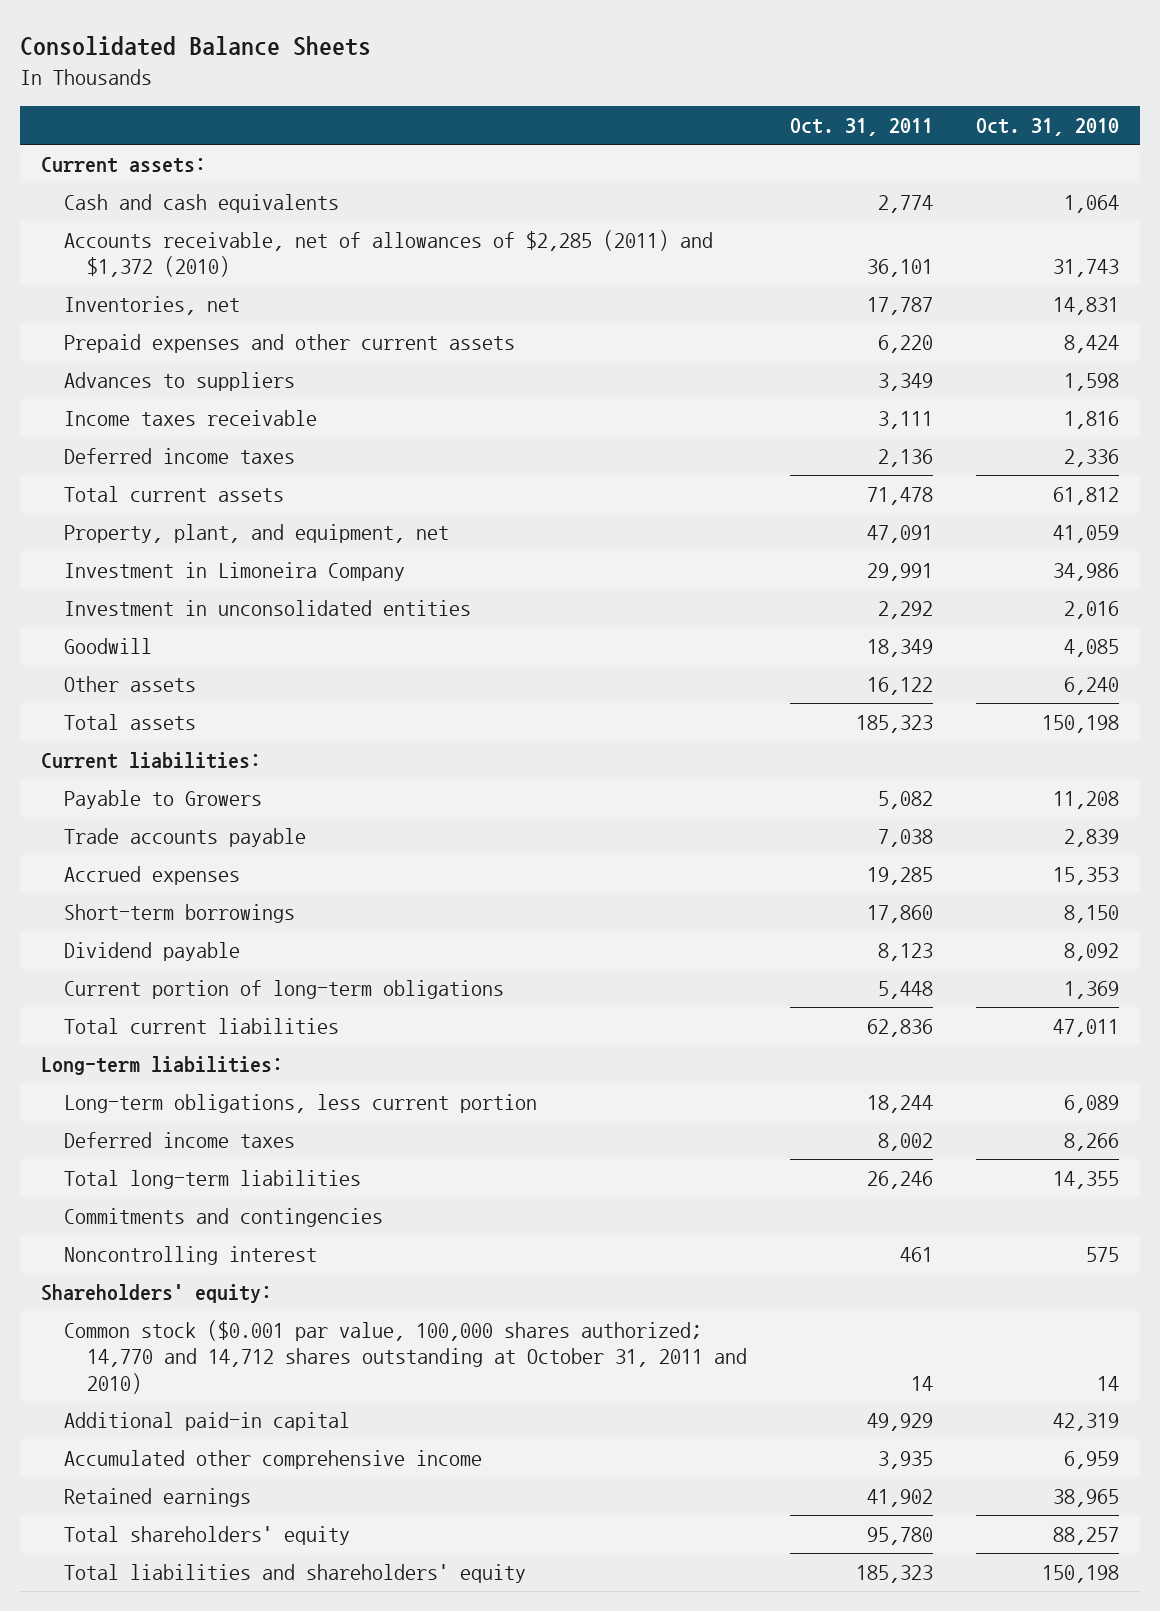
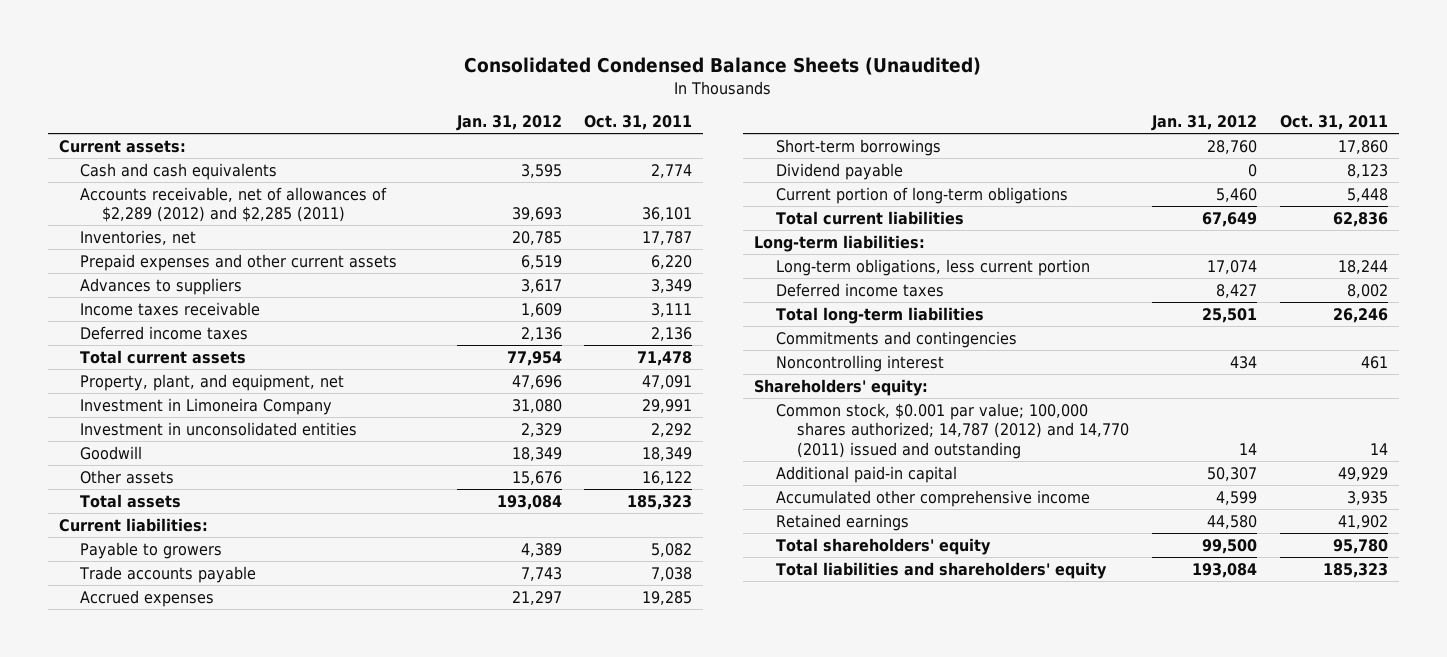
[19,36,371,57] Consolidated Balance Sheets -> [464,57,982,76] Consolidated Condensed Balance Sheets (Unaudited)
[975,118,1119,137] Oct. 31, 2010 -> none
none -> [455,115,562,132] Jan. 31, 2012
[63,230,713,278] Accounts receivable, net of allowances of $2,285 (2011) and $1,372 (2010) -> [80,186,388,223] Accounts receivable, net of allowances of $2,289 (2012) and $2,285 (2011)
[63,790,262,810] Payable to Growers -> [80,541,223,559] Payable to growers
[63,1320,747,1394] Common stock ($0.001 par value, 100,000 shares authorized; 14,770 and 14,712 shares outstanding at October 31, 2011 and 2010) -> [775,402,1130,459] Common stock, $0.001 par value; 100,000 shares authorized; 14,787 (2012) and 14,770 (2011) issued and outstanding

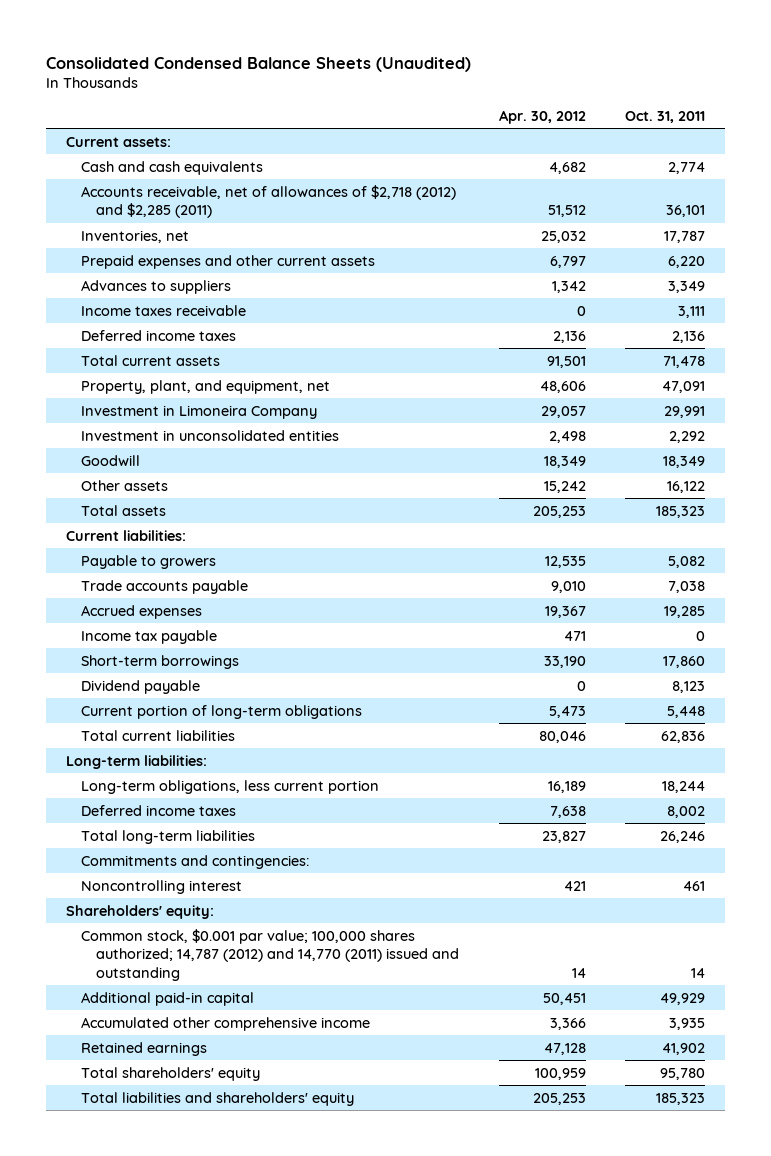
[455,115,562,132] Jan. 31, 2012 -> none
none -> [498,109,586,124] Apr. 30, 2012
[80,186,388,223] Accounts receivable, net of allowances of $2,289 (2012) and $2,285 (2011) -> [81,184,457,219] Accounts receivable, net of allowances of $2,718 (2012) and $2,285 (2011)
none -> [81,629,218,644] Income tax payable
[775,330,1017,348] Commitments and contingencies -> [81,854,310,869] Commitments and contingencies:

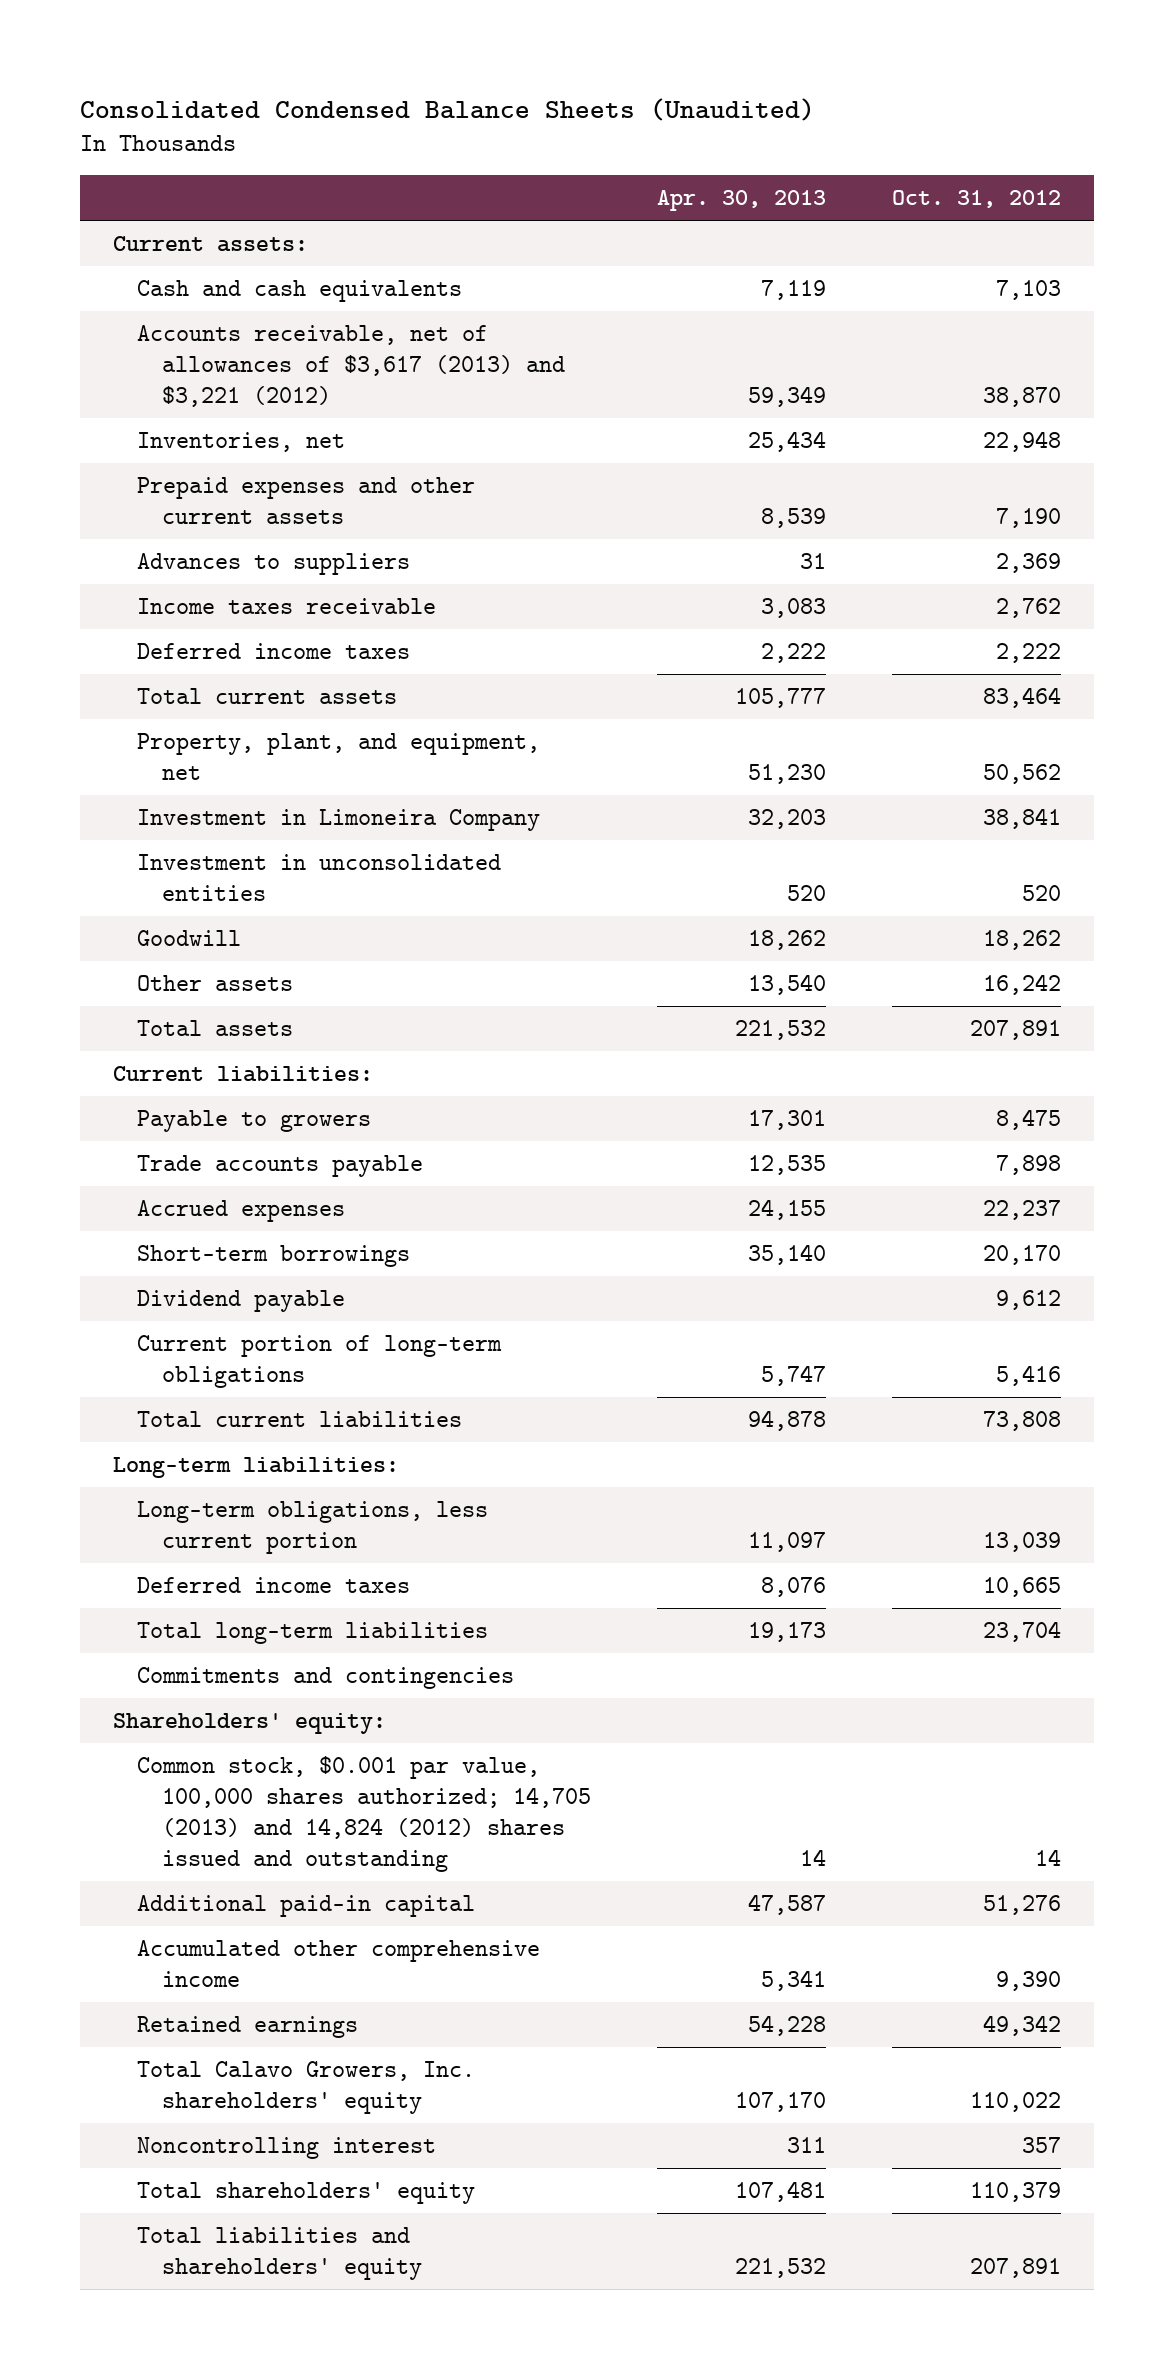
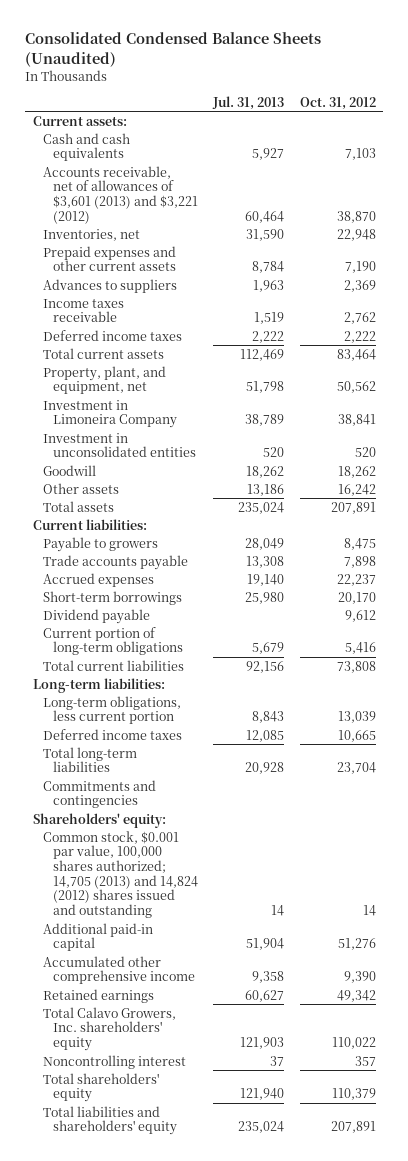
[656,190,826,212] Apr. 30, 2013 -> none
none -> [212,95,285,110] Jul. 31, 2013
[137,325,566,408] Accounts receivable, net of allowances of $3,617 (2013) and $3,221 (2012) -> [42,165,199,224] Accounts receivable, net of allowances of $3,601 (2013) and $3,221 (2012)

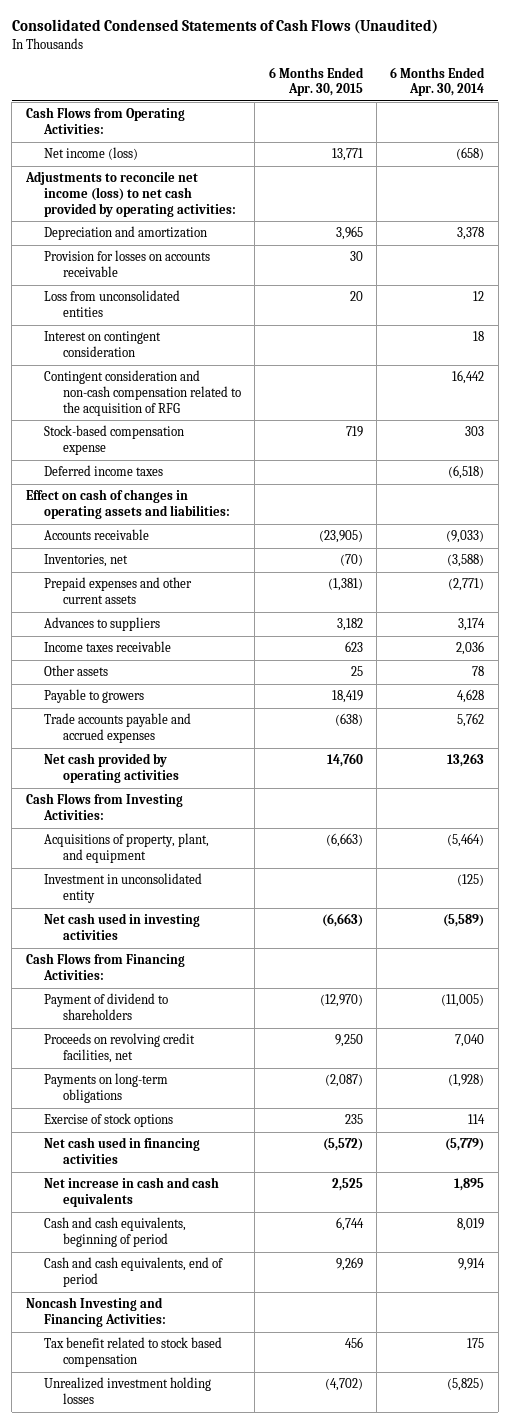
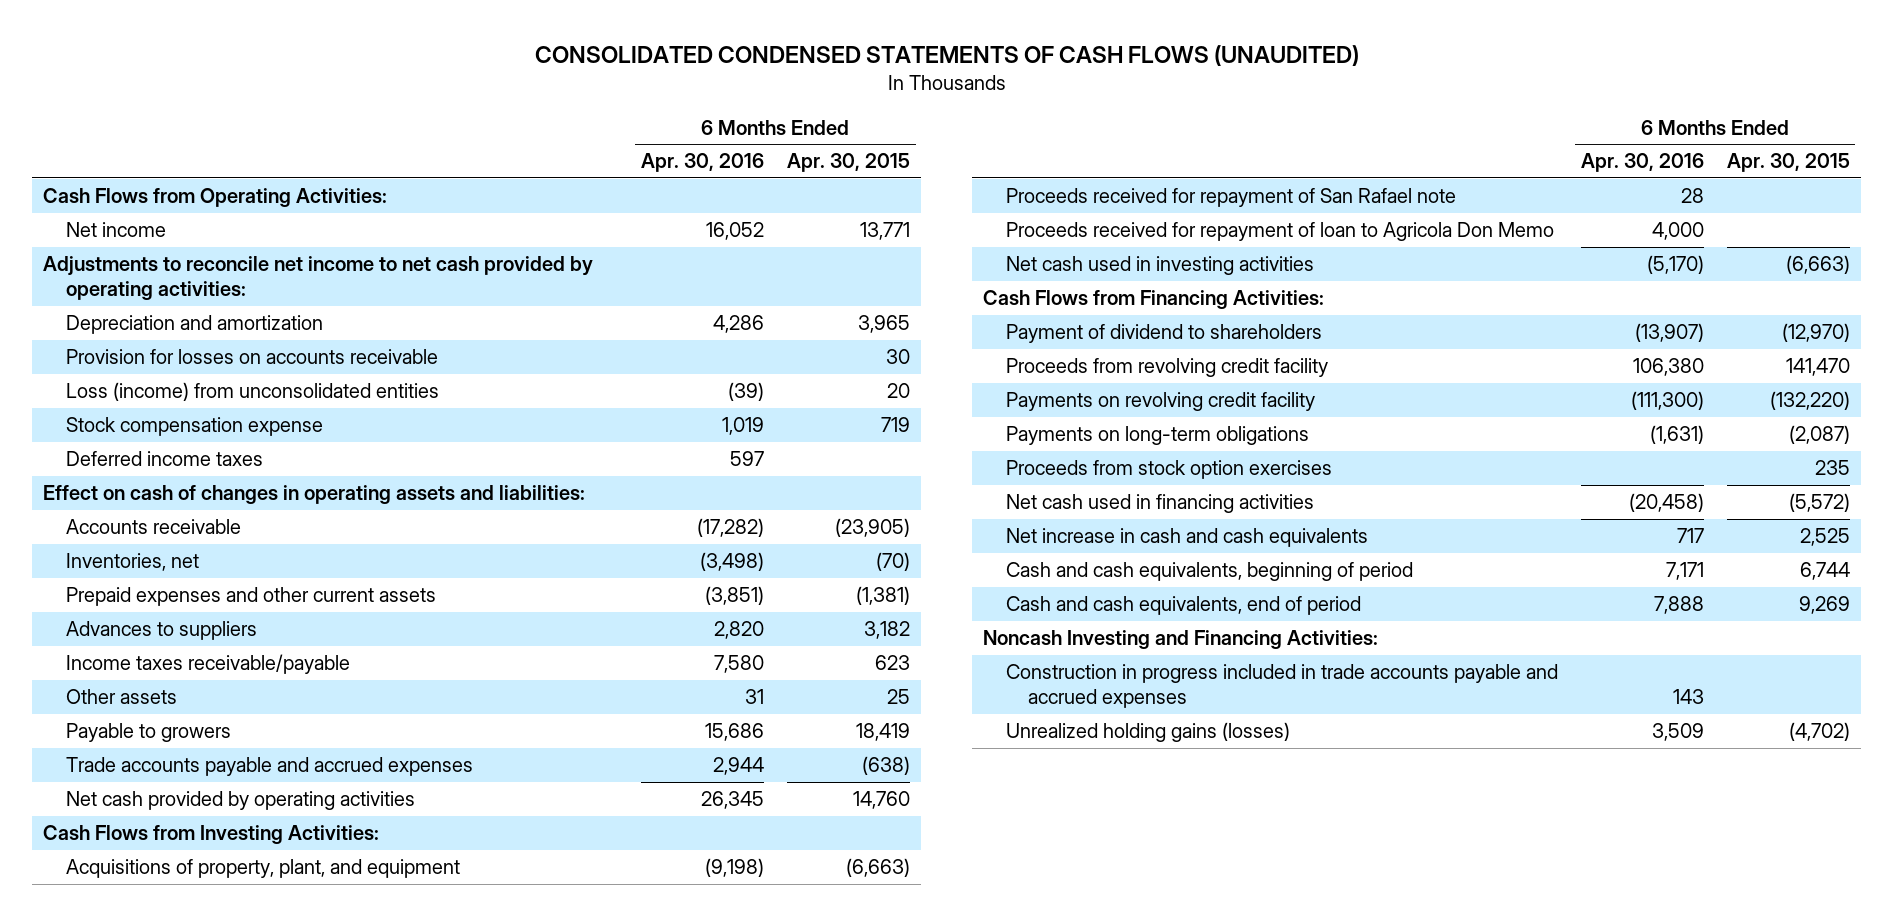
[11,19,438,35] Consolidated Condensed Statements of Cash Flows (Unaudited) -> [534,45,1359,67] CONSOLIDATED CONDENSED STATEMENTS OF CASH FLOWS (UNAUDITED)
[390,66,486,97] 6 Months Ended Apr. 30, 2014 -> none
none -> [640,153,764,173] Apr. 30, 2016
[44,147,139,161] Net income (loss) -> [65,222,166,238] Net income
[24,171,237,217] Adjustments to reconcile net income (loss) to net cash provided by operating activities: -> [43,256,594,301] Adjustments to reconcile net income to net cash provided by operating activities:
[44,331,162,357] Interest on contingent consideration -> none
[44,370,241,416] Contingent consideration and non-cash compensation related to the acquisition of RFG -> none
[44,290,181,317] Loss from unconsolidated entities -> [65,382,439,402] Loss (income) from unconsolidated entities
[44,425,185,455] Stock-based compensation expense -> [65,417,323,437] Stock compensation expense
[44,641,172,653] Income taxes receivable -> [65,654,350,675] Income taxes receivable/payable
[44,873,203,903] Investment in unconsolidated entity -> none
none -> [1005,188,1456,208] Proceeds received for repayment of San Rafael note
none -> [1005,222,1554,242] Proceeds received for repayment of loan to Agricola Don Memo
[44,1033,196,1063] Proceeds on revolving credit facilities, net -> [1005,358,1328,378] Proceeds from revolving credit facility
[334,1034,363,1048] 9,250 -> [1785,358,1850,377] 141,470
none -> [1005,392,1315,412] Payments on revolving credit facility
[44,1113,174,1128] Exercise of stock options -> [1005,460,1332,480] Proceeds from stock option exercises
[44,1337,223,1367] Tax benefit related to stock based compensation -> none
none -> [1005,664,1558,709] Construction in progress included in trade accounts payable and accrued expenses
[44,1377,212,1404] Unrealized investment holding losses -> [1005,722,1290,743] Unrealized holding gains (losses)

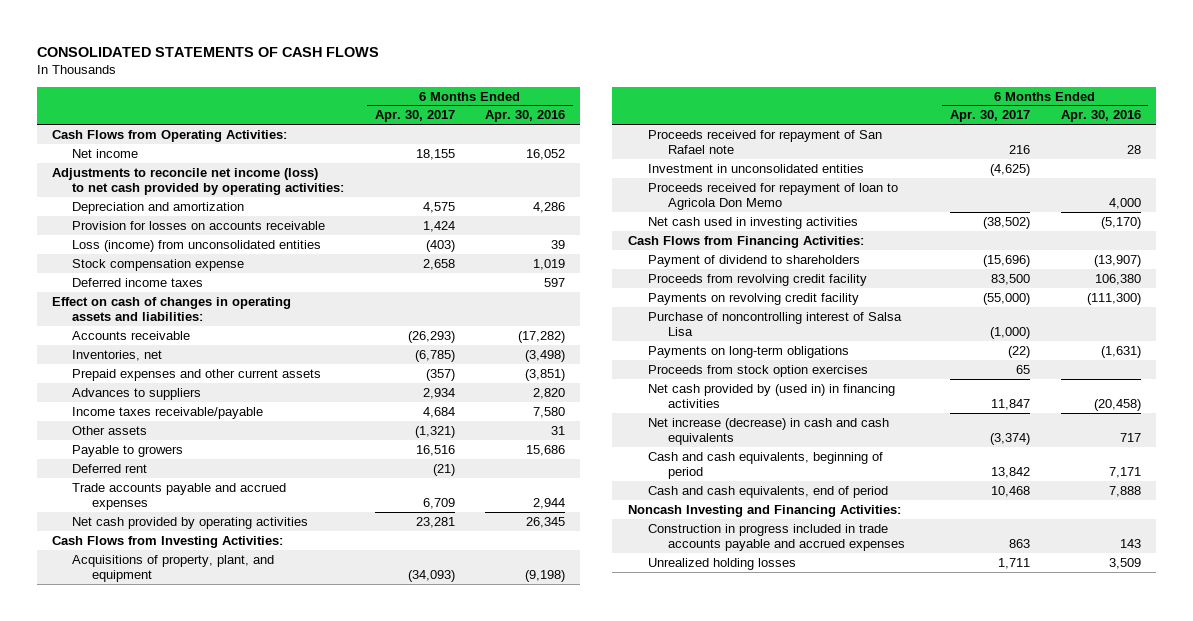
[534,45,1359,67] CONSOLIDATED CONDENSED STATEMENTS OF CASH FLOWS (UNAUDITED) -> [36,46,379,57] CONSOLIDATED STATEMENTS OF CASH FLOWS
[786,153,910,173] Apr. 30, 2015 -> none
none -> [374,110,455,123] Apr. 30, 2017
[43,256,594,301] Adjustments to reconcile net income to net cash provided by operating activities: -> [52,167,345,196] Adjustments to reconcile net income (loss) to net cash provided by operating activities:
[727,382,764,402] (39) -> [551,239,566,249] 39
none -> [72,463,148,473] Deferred rent
none -> [647,163,864,173] Investment in unconsolidated entities
none -> [647,311,902,337] Purchase of noncontrolling interest of Salsa Lisa
[1005,494,1314,514] Net cash used in financing activities -> [647,383,895,409] Net cash provided by (used in) in financing activities
[1005,528,1368,548] Net increase in cash and cash equivalents -> [647,417,889,446] Net increase (decrease) in cash and cash equivalents
[1005,722,1290,743] Unrealized holding gains (losses) -> [647,557,796,570] Unrealized holding losses

